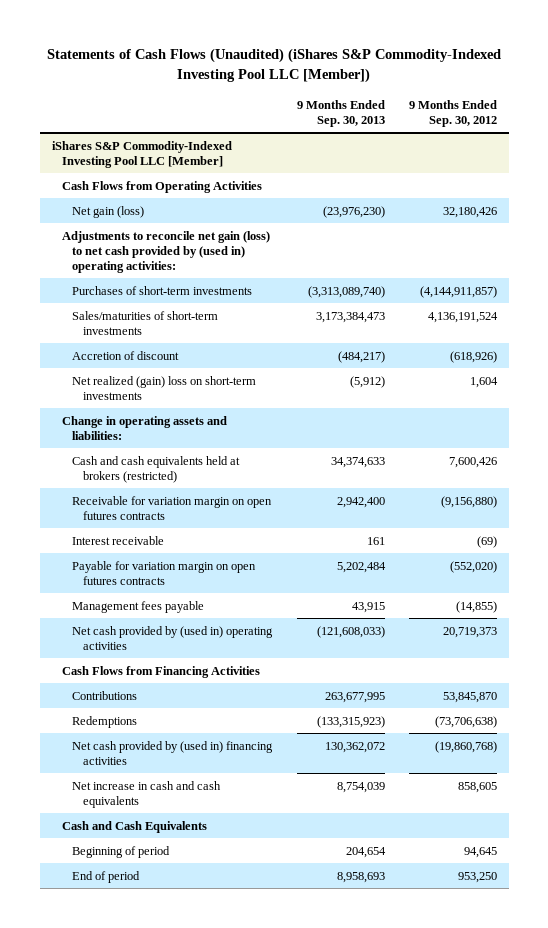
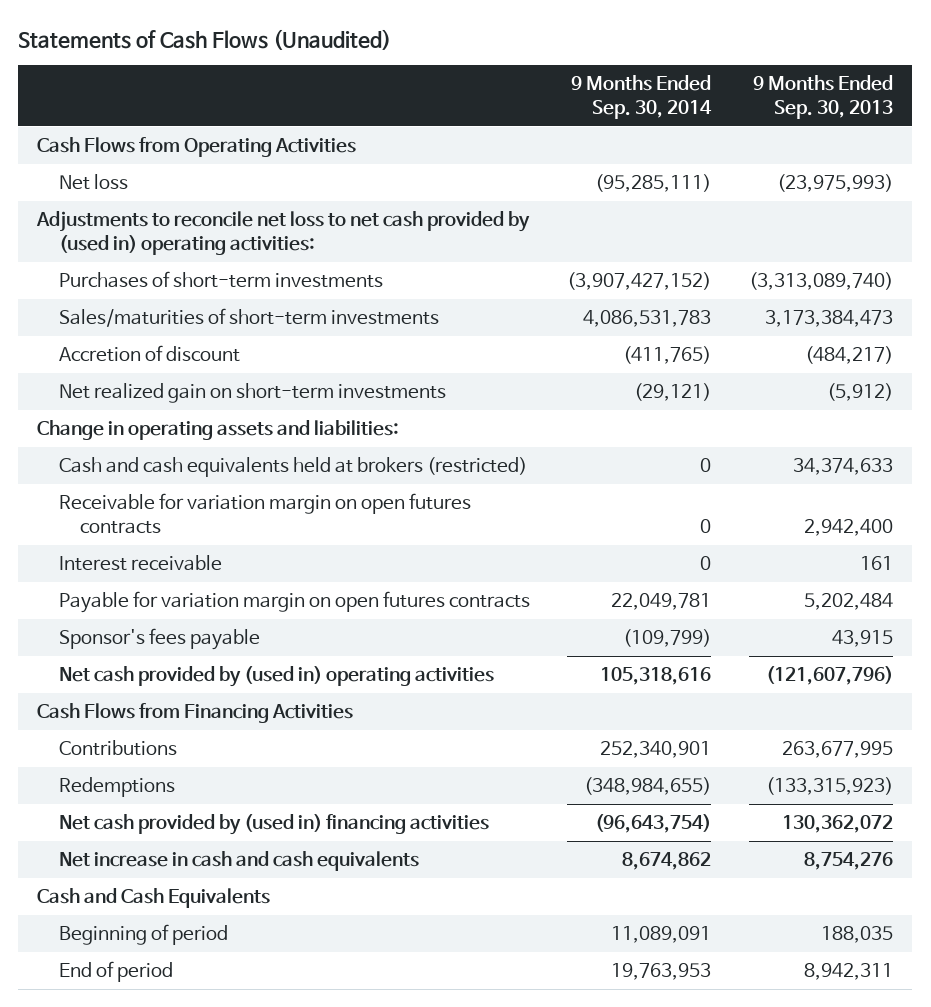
[47,48,502,84] Statements of Cash Flows (Unaudited) (iShares S&P Commodity-Indexed Investing Pool LLC [Member]) -> [18,28,392,50] Statements of Cash Flows (Unaudited)
[408,99,497,127] 9 Months Ended Sep. 30, 2012 -> none
none -> [571,75,713,119] 9 Months Ended Sep. 30, 2014
[51,140,232,168] iShares S&P Commodity-Indexed Investing Pool LLC [Member] -> none
[72,205,145,218] Net gain (loss) -> [58,174,128,191] Net loss
[322,205,385,218] (23,976,230) -> [777,174,894,193] (23,975,993)
[62,230,271,273] Adjustments to reconcile net gain (loss) to net cash provided by (used in) operating activities: -> [36,211,531,255] Adjustments to reconcile net loss to net cash provided by (used in) operating activities:
[72,375,257,400] Net realized (gain) loss on short-term investments -> [58,383,446,404] Net realized gain on short-term investments
[72,600,205,613] Management fees payable -> [58,628,260,651] Sponsor's fees payable
[316,625,385,638] (121,608,033) -> [766,666,894,686] (121,607,796)
[336,781,385,793] 8,754,039 -> [804,852,894,871] 8,754,276
[345,846,386,858] 204,654 -> [821,926,894,944] 188,035
[336,871,385,883] 8,958,693 -> [804,963,894,981] 8,942,311

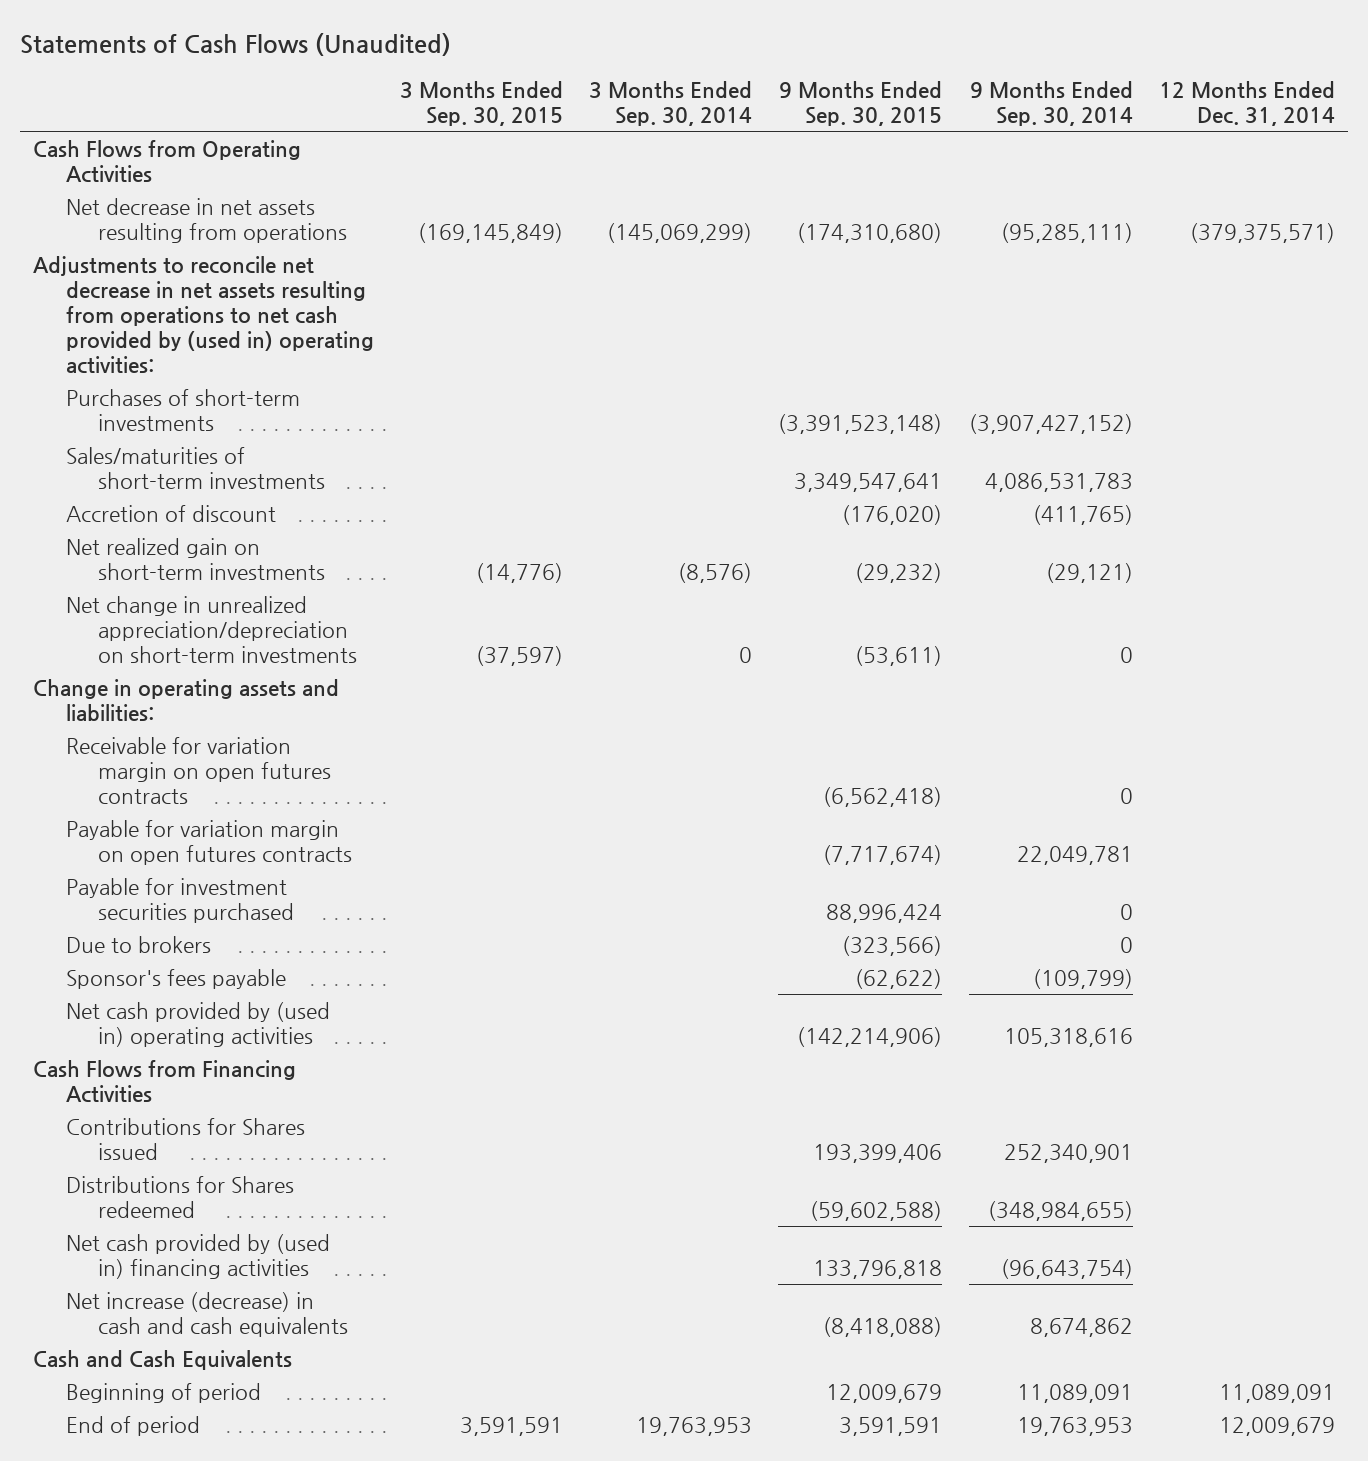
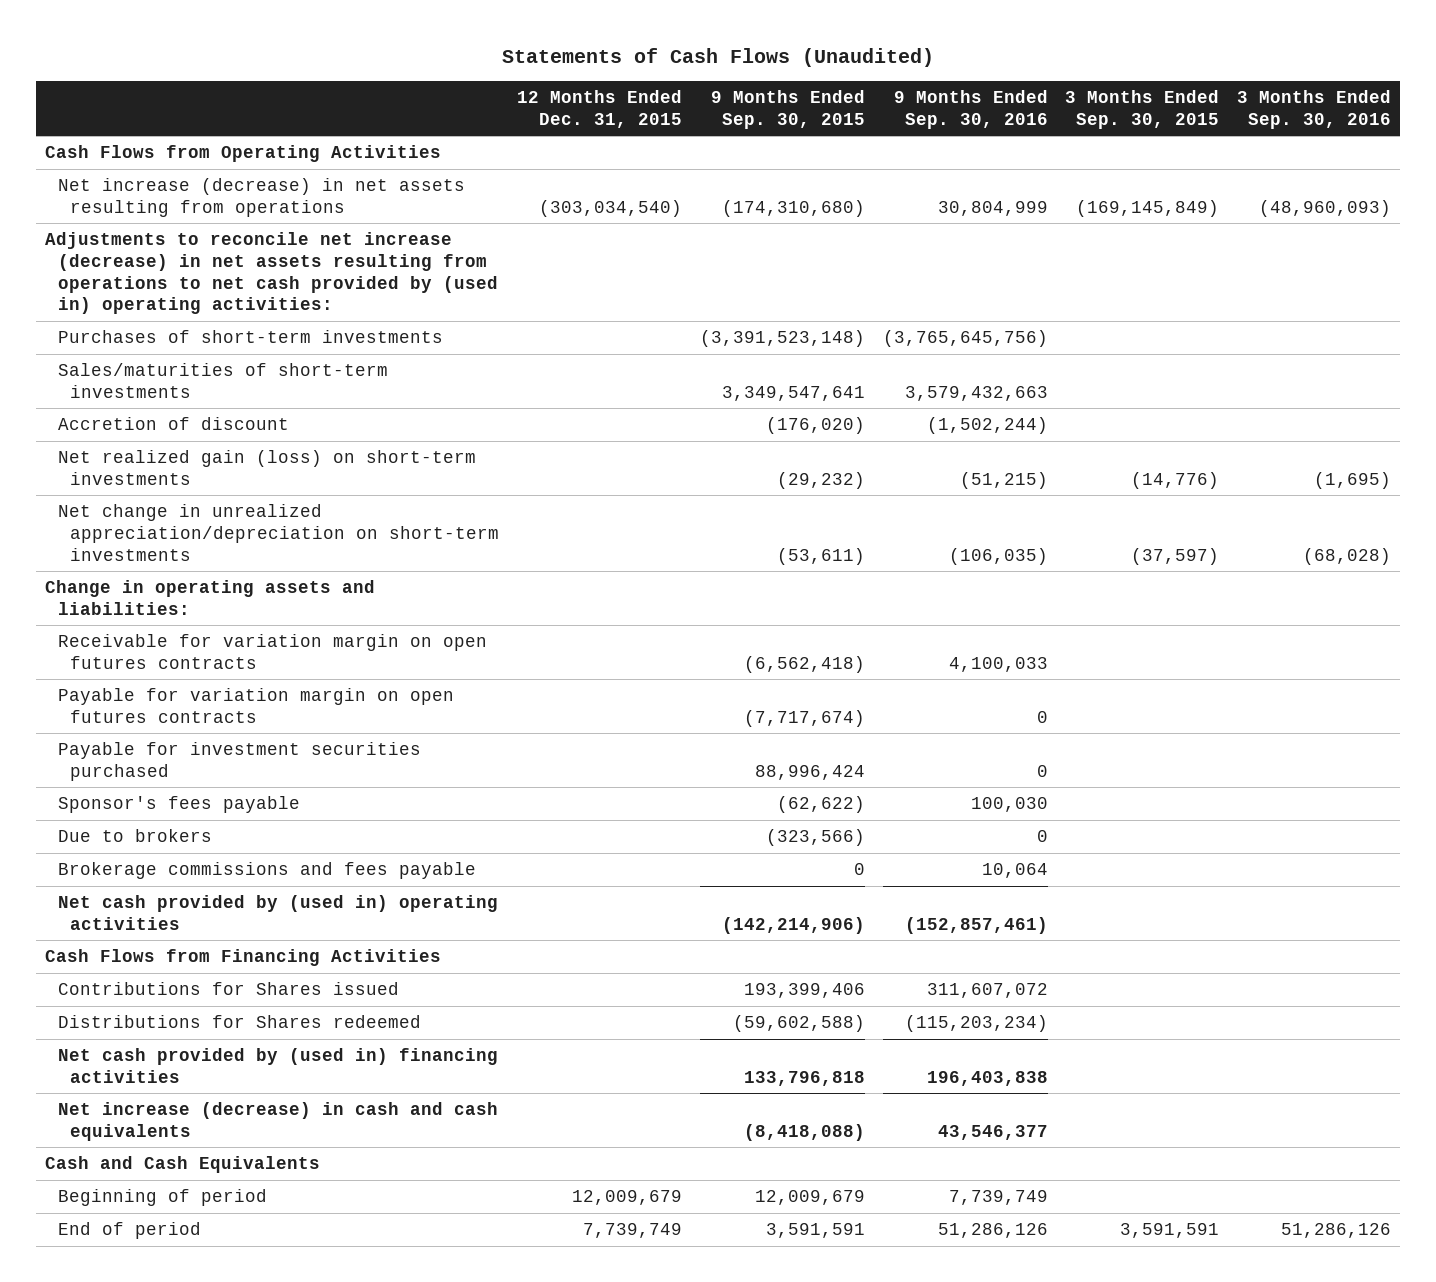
[589,80,753,126] 3 Months Ended Sep. 30, 2014 -> none
[969,80,1133,126] 9 Months Ended Sep. 30, 2014 -> none
[1158,80,1335,126] 12 Months Ended Dec. 31, 2014 -> none
none -> [516,89,682,128] 12 Months Ended Dec. 31, 2015
none -> [893,89,1048,129] 9 Months Ended Sep. 30, 2016
none -> [1237,89,1392,129] 3 Months Ended Sep. 30, 2016
[65,197,348,243] Net decrease in net assets resulting from operations -> [57,178,465,217] Net increase (decrease) in net assets resulting from operations
[33,255,374,375] Adjustments to reconcile net decrease in net assets resulting from operations to net cash provided by (used in) operating activities: -> [45,232,498,315] Adjustments to reconcile net increase (decrease) in net assets resulting from operations to net cash provided by (used in) operating activities:
[65,537,326,580] Net realized gain on short-term investments -> [57,450,476,485] Net realized gain (loss) on short-term investments
[65,935,211,953] Due to brokers -> [57,829,212,843] Due to brokers
none -> [57,862,476,880] Brokerage commissions and fees payable

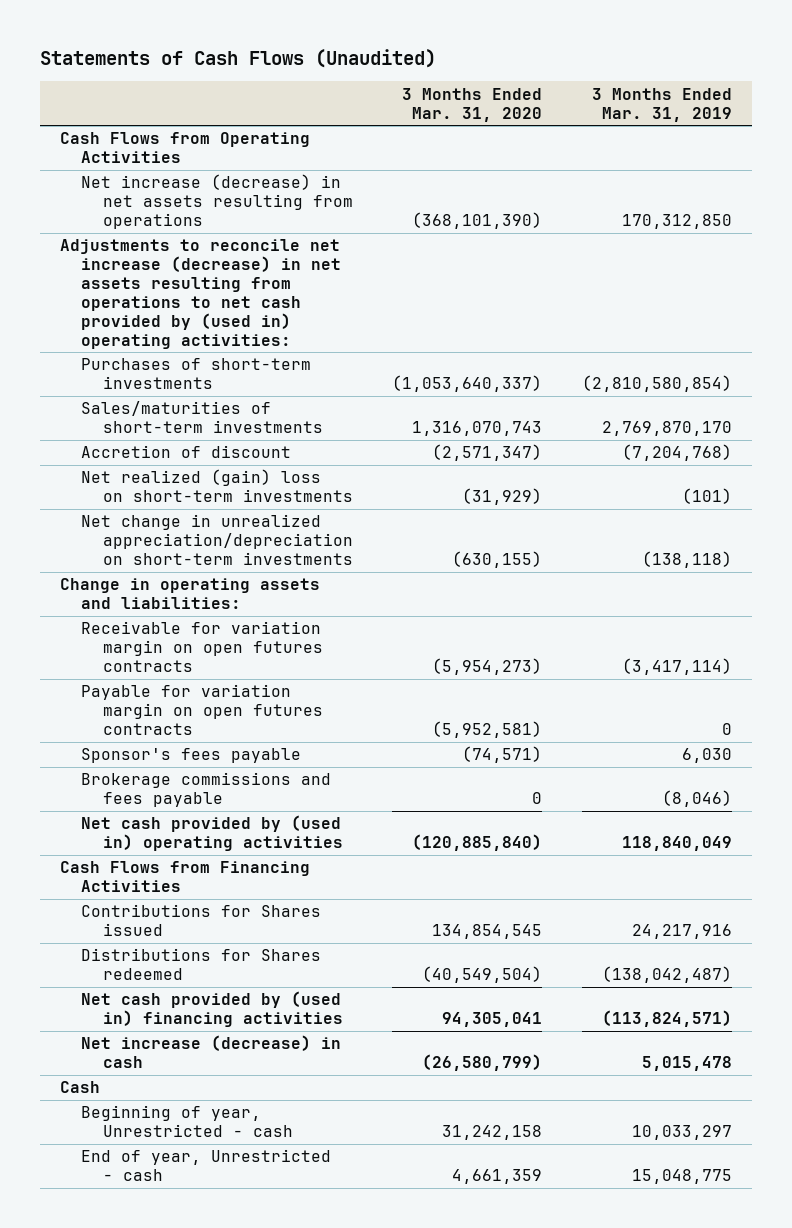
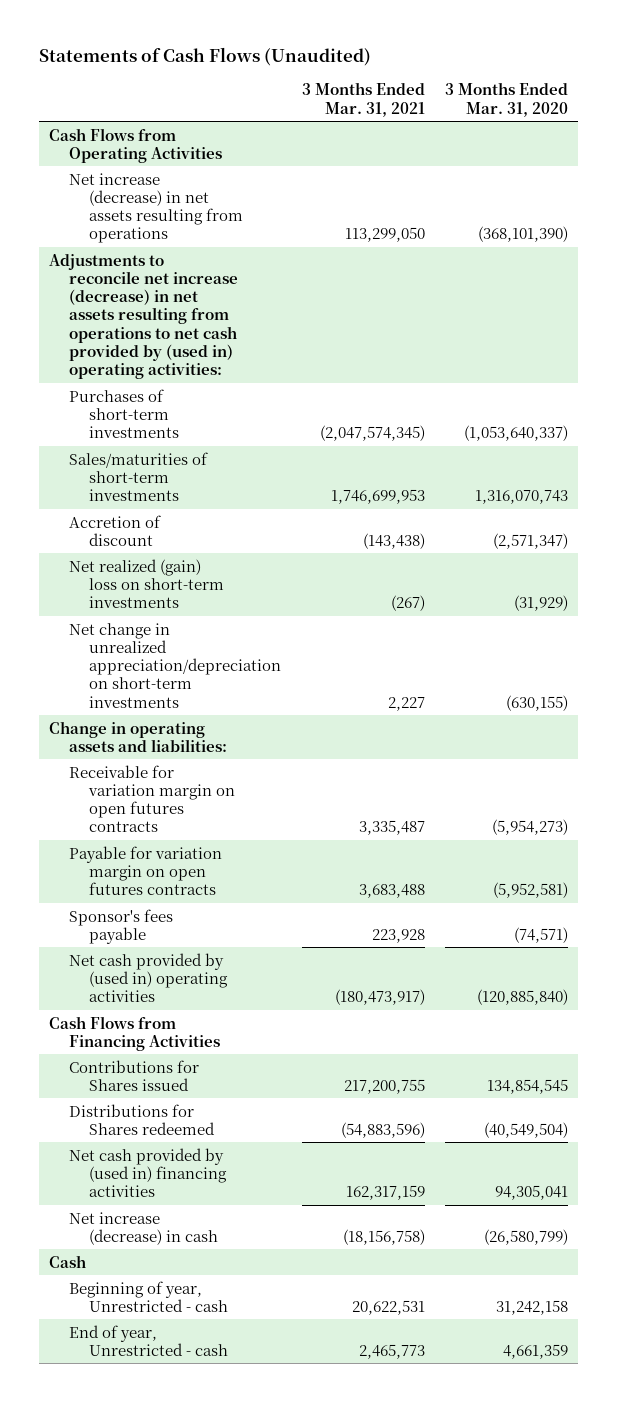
[592,87,733,122] 3 Months Ended Mar. 31, 2019 -> none
none -> [301,82,425,117] 3 Months Ended Mar. 31, 2021
[81,772,332,808] Brokerage commissions and fees payable -> none

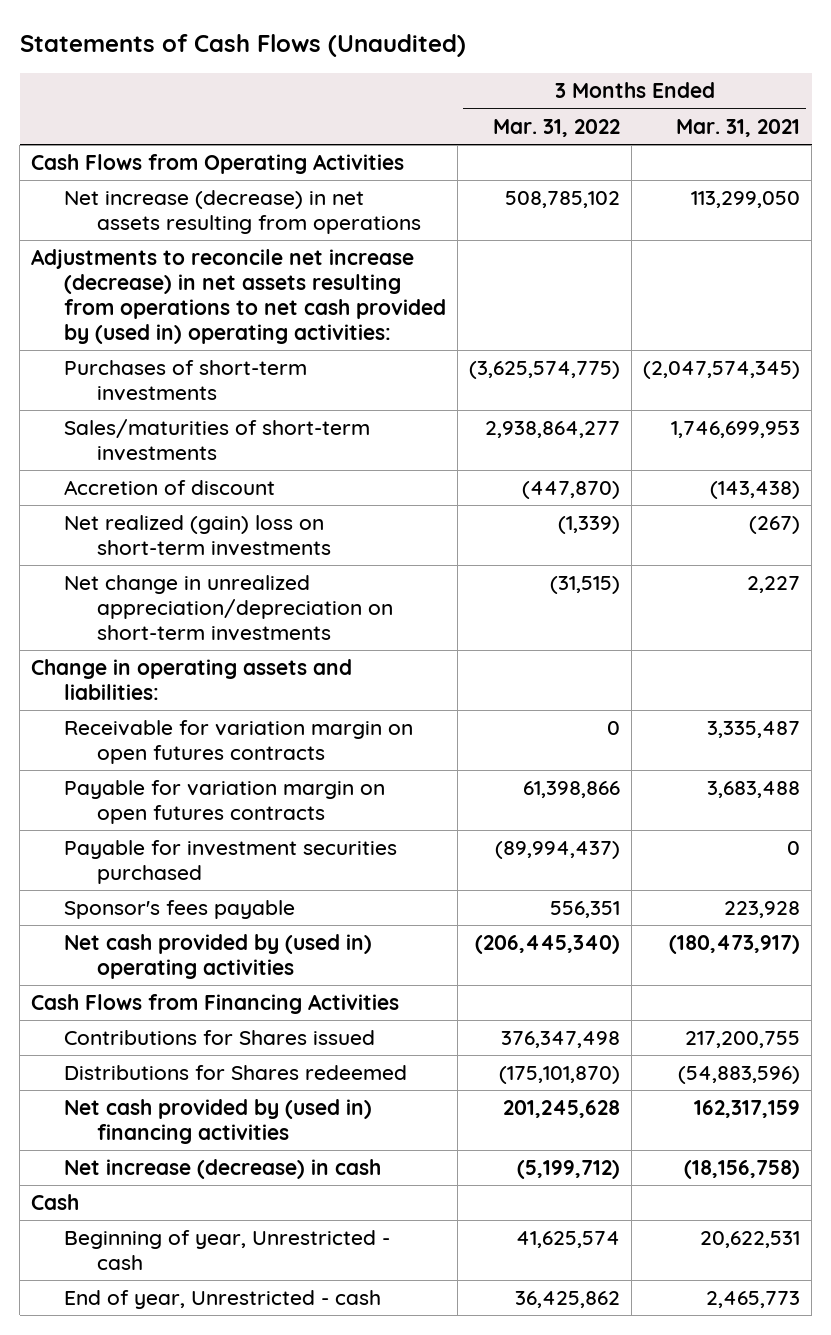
[444,82,568,117] 3 Months Ended Mar. 31, 2020 -> none
none -> [493,118,621,137] Mar. 31, 2022
none -> [64,840,398,885] Payable for investment securities purchased

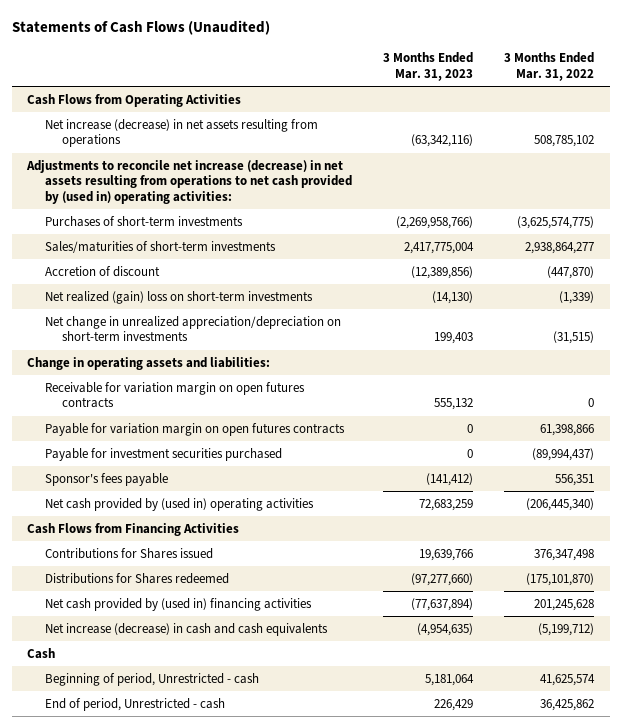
[676,118,801,137] Mar. 31, 2021 -> none
none -> [383,52,474,82] 3 Months Ended Mar. 31, 2023
[64,1159,382,1180] Net increase (decrease) in cash -> [44,622,328,636] Net increase (decrease) in cash and cash equivalents
[64,1230,391,1271] Beginning of year, Unrestricted - cash -> [44,672,259,686] Beginning of period, Unrestricted - cash
[64,1290,382,1310] End of year, Unrestricted - cash -> [44,697,225,711] End of period, Unrestricted - cash

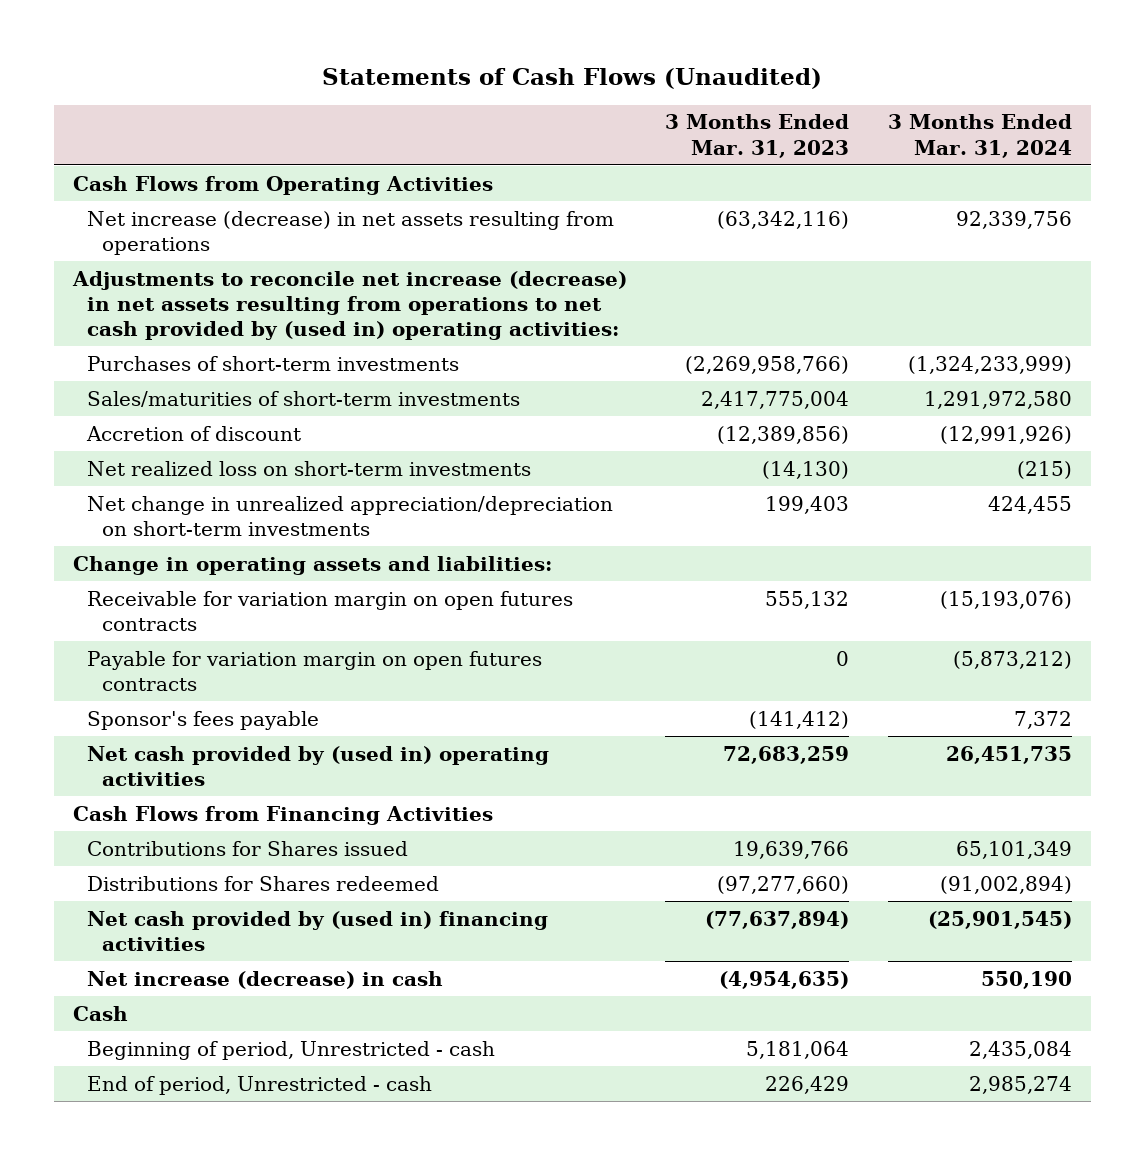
[504,52,595,82] 3 Months Ended Mar. 31, 2022 -> none
none -> [887,114,1072,158] 3 Months Ended Mar. 31, 2024
[44,290,313,304] Net realized (gain) loss on short-term investments -> [87,460,532,476] Net realized loss on short-term investments
[44,447,282,461] Payable for investment securities purchased -> none
[44,622,328,636] Net increase (decrease) in cash and cash equivalents -> [87,970,444,989] Net increase (decrease) in cash

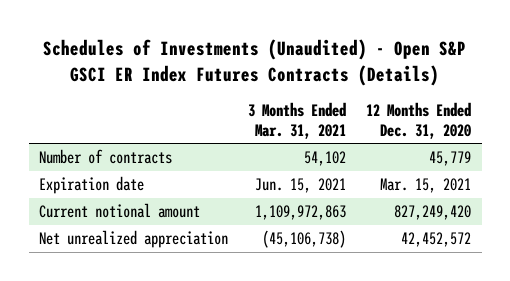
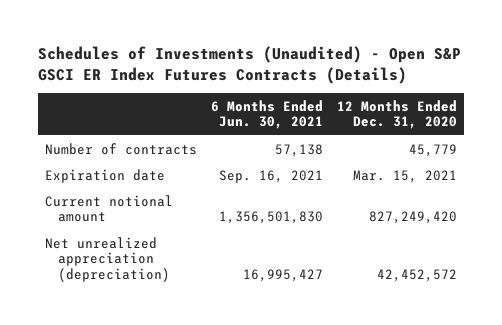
[248,102,347,139] 3 Months Ended Mar. 31, 2021 -> none
none -> [211,99,324,130] 6 Months Ended Jun. 30, 2021
[38,230,228,249] Net unrealized appreciation -> [45,236,170,282] Net unrealized appreciation (depreciation)

